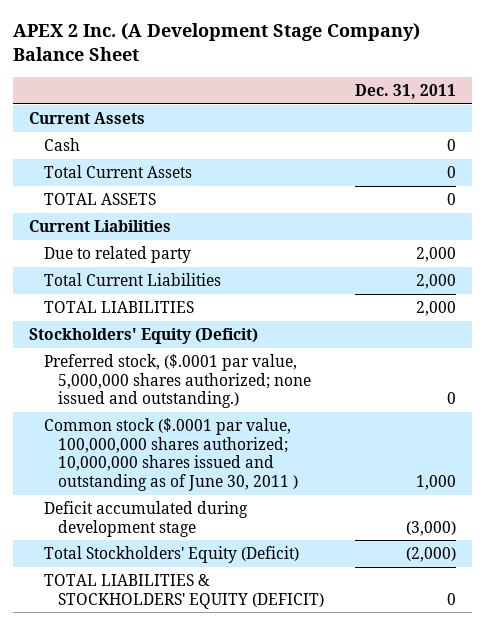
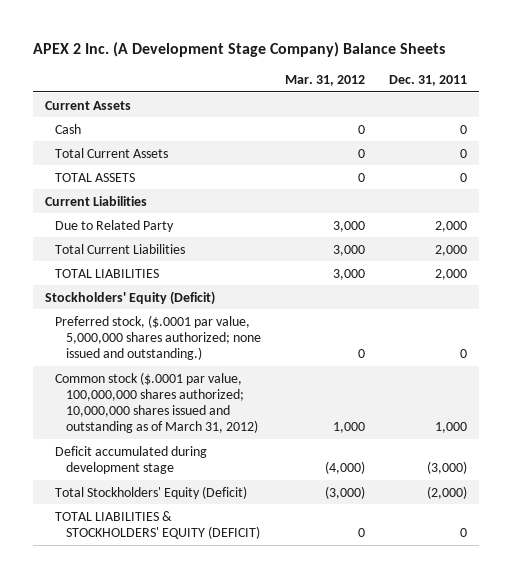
[13,23,421,62] APEX 2 Inc. (A Development Stage Company) Balance Sheet -> [33,41,446,57] APEX 2 Inc. (A Development Stage Company) Balance Sheets
none -> [284,74,365,86] Mar. 31, 2012
[43,245,191,263] Due to related party -> [55,219,175,232] Due to Related Party
[43,417,299,491] Common stock ($.0001 par value, 100,000,000 shares authorized; 10,000,000 shares issued and outstanding as of June 30, 2011 ) -> [55,371,258,433] Common stock ($.0001 par value, 100,000,000 shares authorized; 10,000,000 shares issued and outstanding as of March 31, 2012)

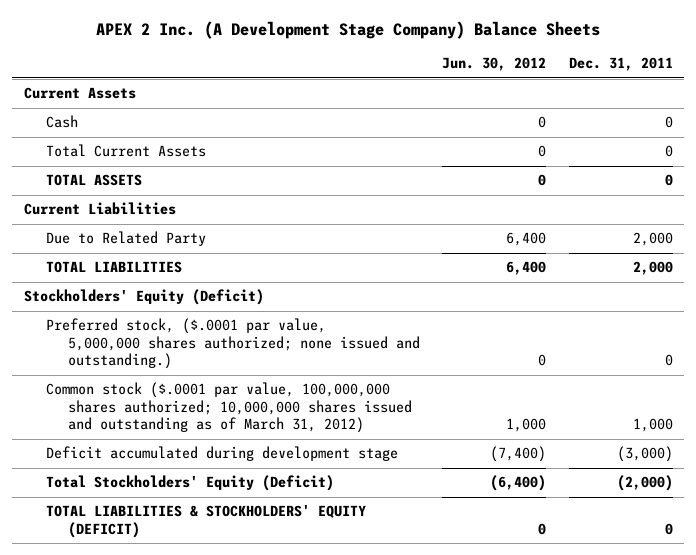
[284,74,365,86] Mar. 31, 2012 -> none
none -> [442,57,547,72] Jun. 30, 2012
[55,243,186,254] Total Current Liabilities -> none

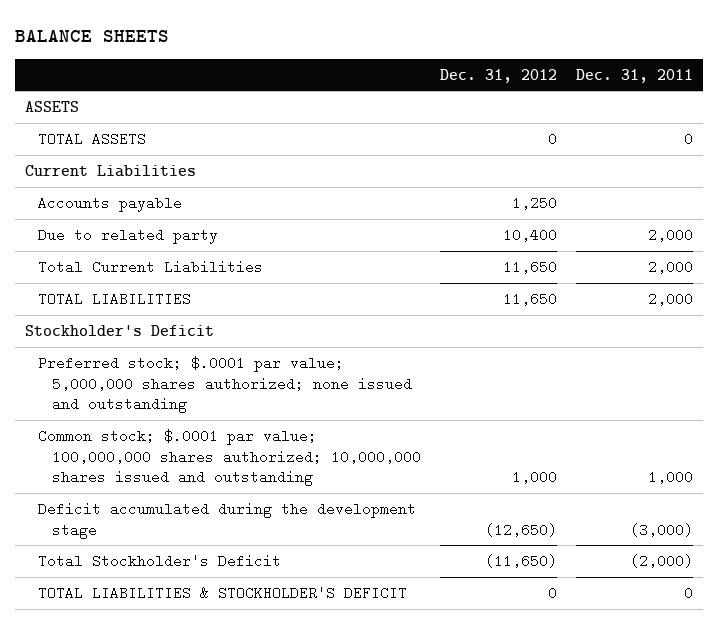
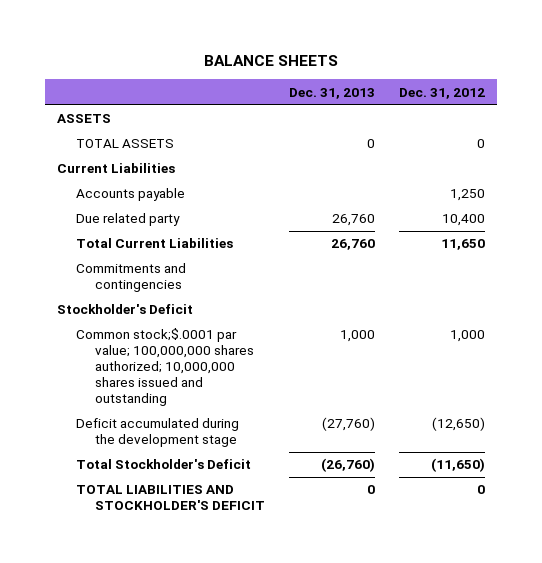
[576,68,694,83] Dec. 31, 2011 -> none
none -> [289,87,376,99] Dec. 31, 2013
[38,228,219,245] Due to related party -> [76,213,181,227] Due related party
[38,292,192,307] TOTAL LIABILITIES -> none
none -> [76,263,187,293] Commitments and contingencies
[38,356,412,414] Preferred stock; $.0001 par value; 5,000,000 shares authorized; none issued and outstanding -> none
[38,429,421,487] Common stock; $.0001 par value; 100,000,000 shares authorized; 10,000,000 shares issued and outstanding -> [76,328,255,407] Common stock;$.0001 par value; 100,000,000 shares authorized; 10,000,000 shares issued and outstanding
[38,586,408,601] TOTAL LIABILITIES & STOCKHOLDER'S DEFICIT -> [76,485,266,511] TOTAL LIABILITIES AND STOCKHOLDER'S DEFICIT

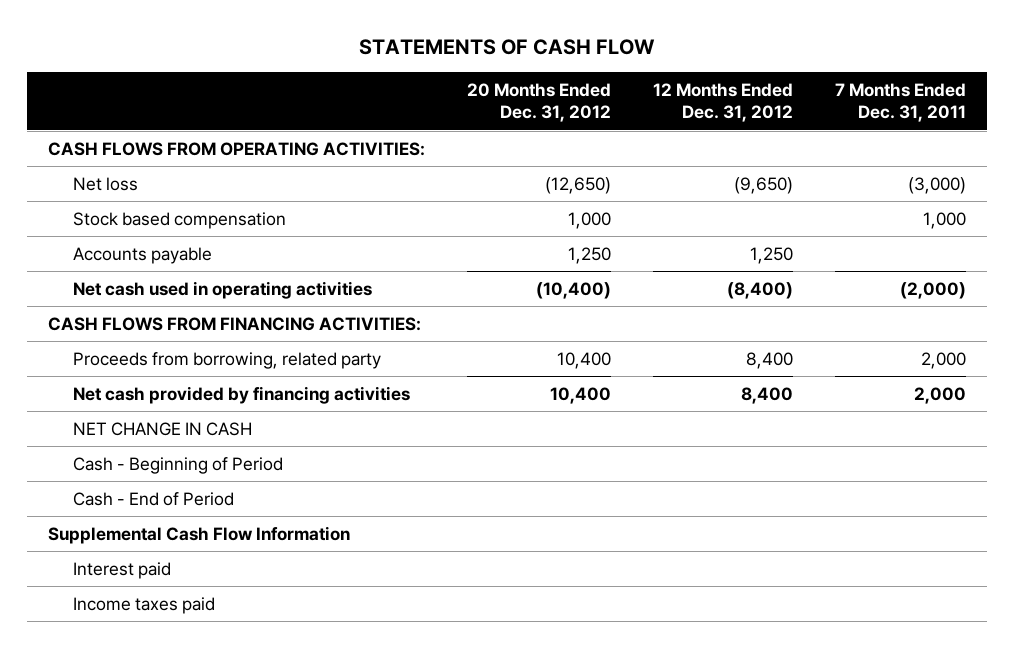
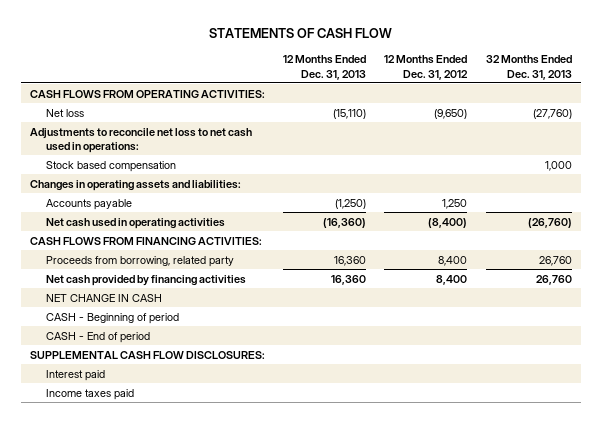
[466,82,611,123] 20 Months Ended Dec. 31, 2012 -> none
[834,82,966,123] 7 Months Ended Dec. 31, 2011 -> none
none -> [283,55,367,80] 12 Months Ended Dec. 31, 2013
none -> [485,55,572,80] 32 Months Ended Dec. 31, 2013
none -> [29,127,252,154] Adjustments to reconcile net loss to net cash used in operations:
none -> [29,179,241,191] Changes in operating assets and liabilities:
[73,456,284,474] Cash - Beginning of Period -> [45,312,179,324] CASH - Beginning of period
[73,491,235,506] Cash - End of Period -> [45,331,150,343] CASH - End of period
[47,525,350,544] Supplemental Cash Flow Information -> [29,350,265,359] SUPPLEMENTAL CASH FLOW DISCLOSURES:

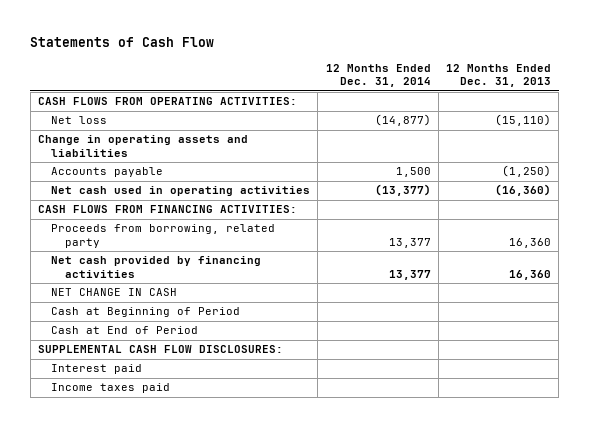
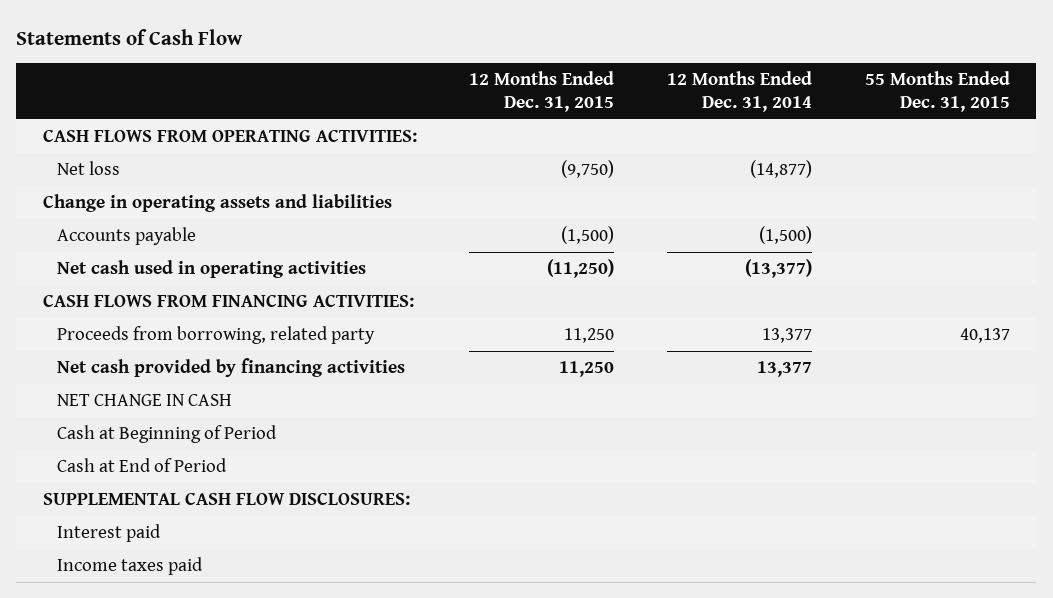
[446,64,552,88] 12 Months Ended Dec. 31, 2013 -> none
none -> [469,71,615,112] 12 Months Ended Dec. 31, 2015
none -> [865,71,1011,112] 55 Months Ended Dec. 31, 2015
[395,167,431,178] 1,500 -> [759,226,813,245] (1,500)

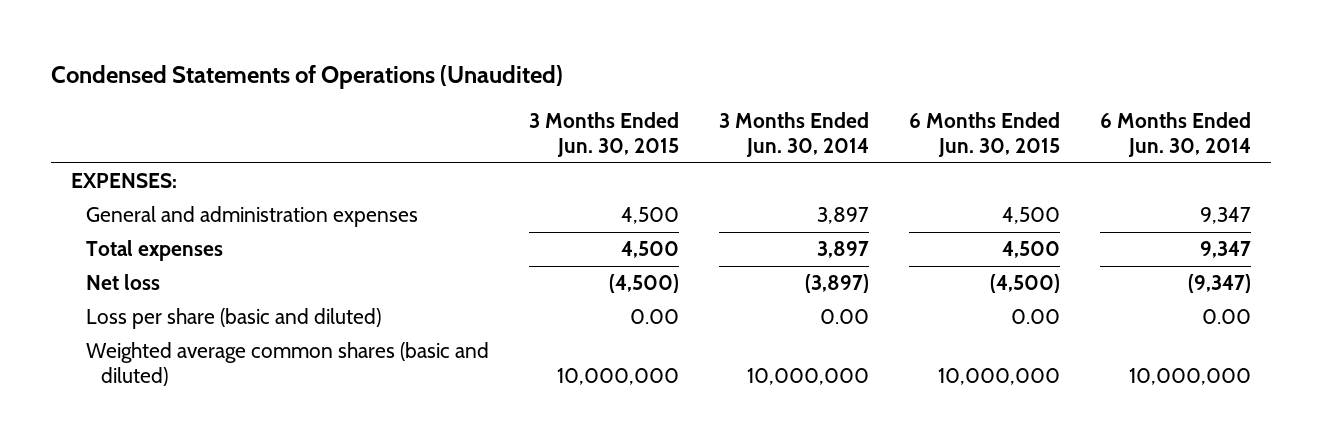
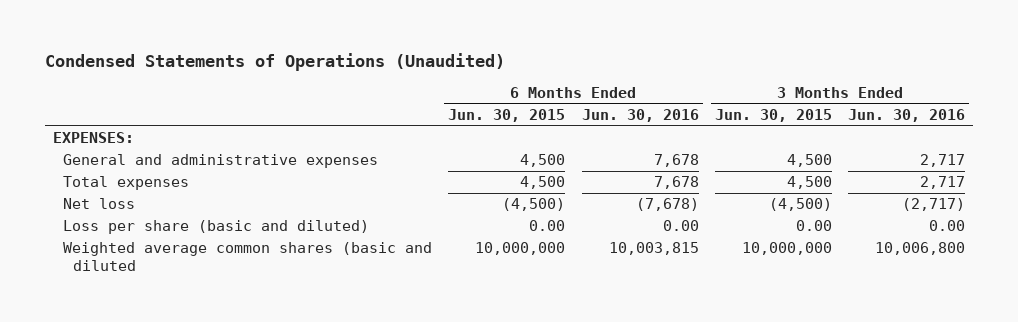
[718,112,869,158] 3 Months Ended Jun. 30, 2014 -> none
[1099,112,1251,158] 6 Months Ended Jun. 30, 2014 -> none
none -> [581,109,699,123] Jun. 30, 2016
none -> [848,109,966,123] Jun. 30, 2016
[85,206,418,228] General and administration expenses -> [62,154,378,169] General and administrative expenses
[85,342,489,386] Weighted average common shares (basic and diluted) -> [62,242,432,271] Weighted average common shares (basic and diluted

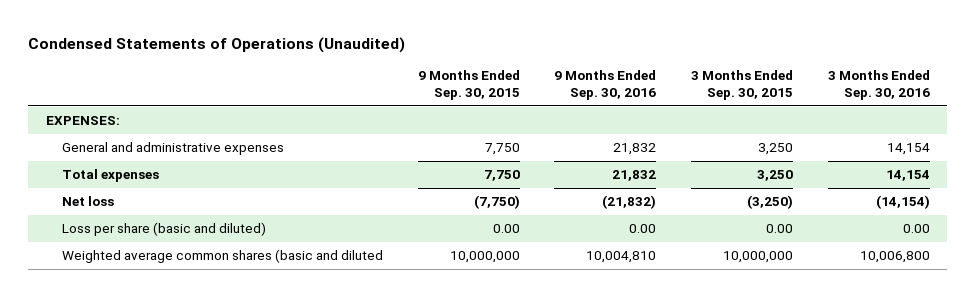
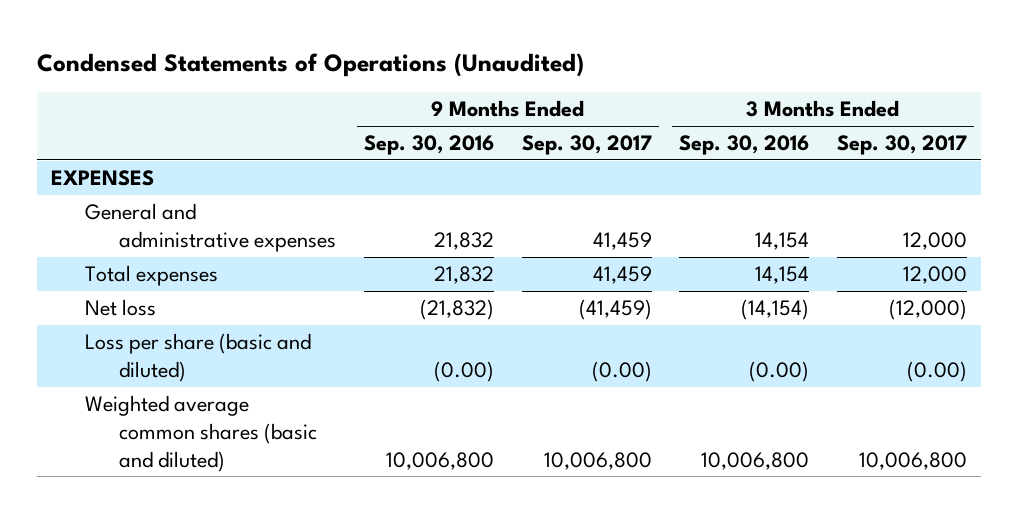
[417,70,520,101] 9 Months Ended Sep. 30, 2015 -> none
[690,70,793,101] 3 Months Ended Sep. 30, 2015 -> none
none -> [521,135,652,156] Sep. 30, 2017
none -> [837,135,968,156] Sep. 30, 2017
[45,116,120,126] EXPENSES: -> [50,170,154,187] EXPENSES
[629,224,657,234] 0.00 -> [434,360,495,382] (0.00)
[902,224,930,234] 0.00 -> [749,360,810,382] (0.00)
[61,249,383,264] Weighted average common shares (basic and diluted -> [85,395,318,472] Weighted average common shares (basic and diluted)
[586,251,657,264] 10,004,810 -> [386,451,495,470] 10,006,800

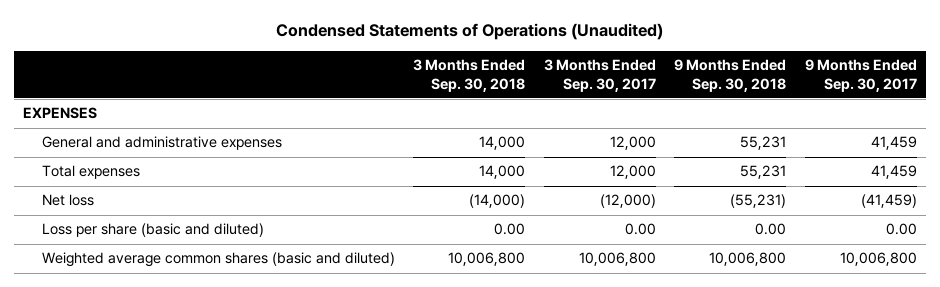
[364,135,495,156] Sep. 30, 2016 -> none
[679,135,810,156] Sep. 30, 2016 -> none
none -> [413,59,526,92] 3 Months Ended Sep. 30, 2018
none -> [674,59,787,92] 9 Months Ended Sep. 30, 2018
[591,360,652,382] (0.00) -> [885,223,917,236] 0.00
[907,360,968,382] (0.00) -> [624,223,656,236] 0.00

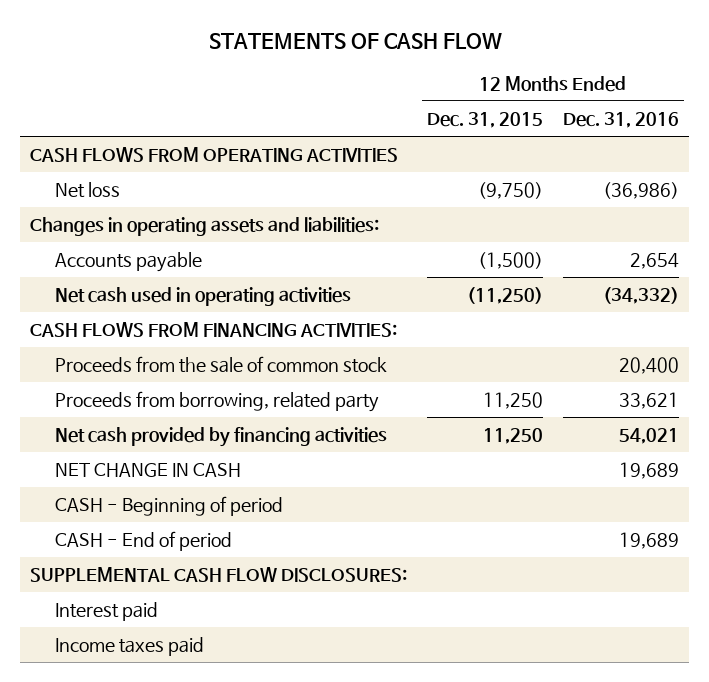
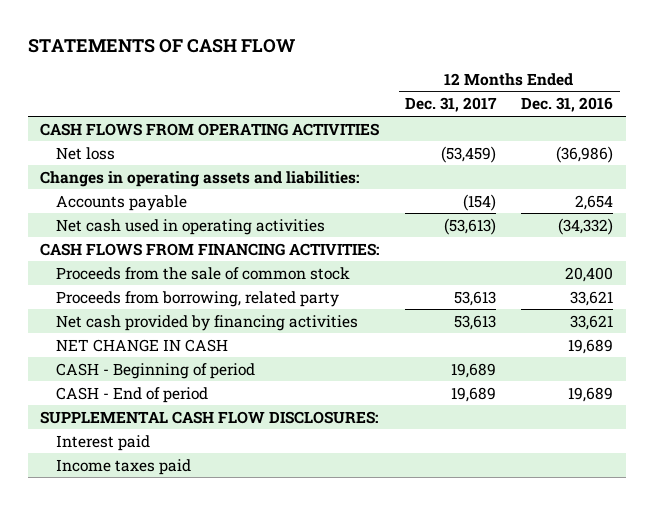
[427,111,544,128] Dec. 31, 2015 -> none
none -> [404,97,497,113] Dec. 31, 2017
[619,428,680,445] 54,021 -> [570,314,614,330] 33,621

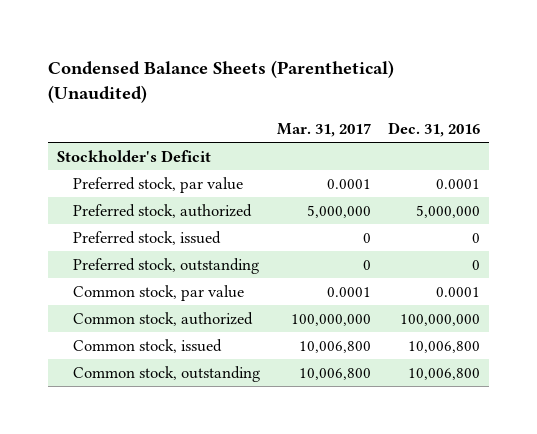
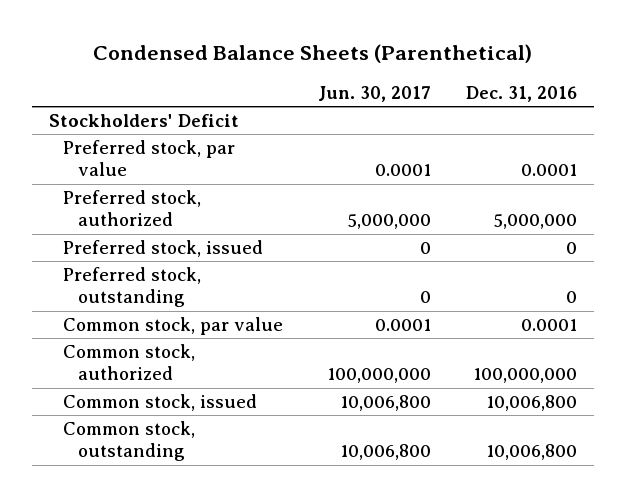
[48,59,395,104] Condensed Balance Sheets (Parenthetical) (Unaudited) -> [92,44,532,64] Condensed Balance Sheets (Parenthetical)
[277,122,372,137] Mar. 31, 2017 -> none
none -> [317,86,431,103] Jun. 30, 2017
[57,149,212,162] Stockholder's Deficit -> [48,114,239,128] Stockholders' Deficit

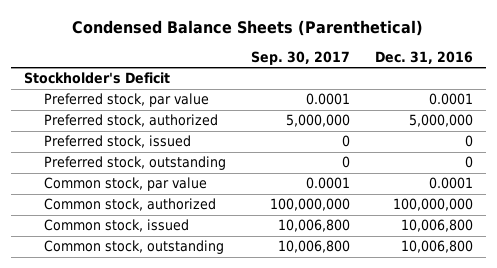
[317,86,431,103] Jun. 30, 2017 -> none
none -> [250,51,350,66] Sep. 30, 2017
[48,114,239,128] Stockholders' Deficit -> [23,72,170,85] Stockholder's Deficit

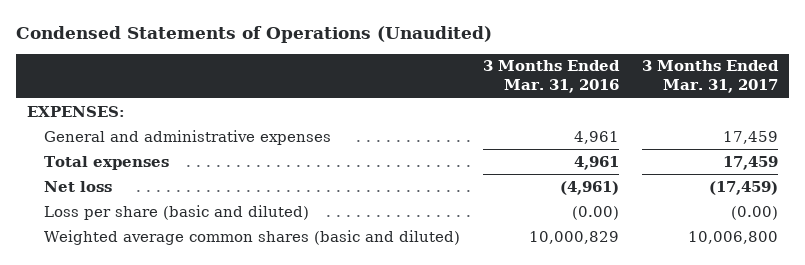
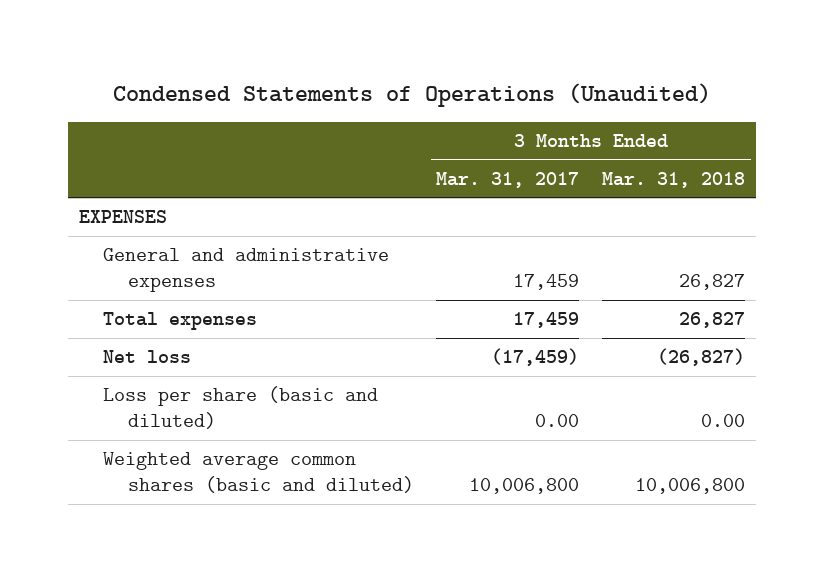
[482,60,620,94] 3 Months Ended Mar. 31, 2016 -> none
none -> [602,171,746,188] Mar. 31, 2018
[27,105,126,117] EXPENSES: -> [79,210,168,224] EXPENSES
[730,205,778,220] (0.00) -> [535,414,580,428] 0.00

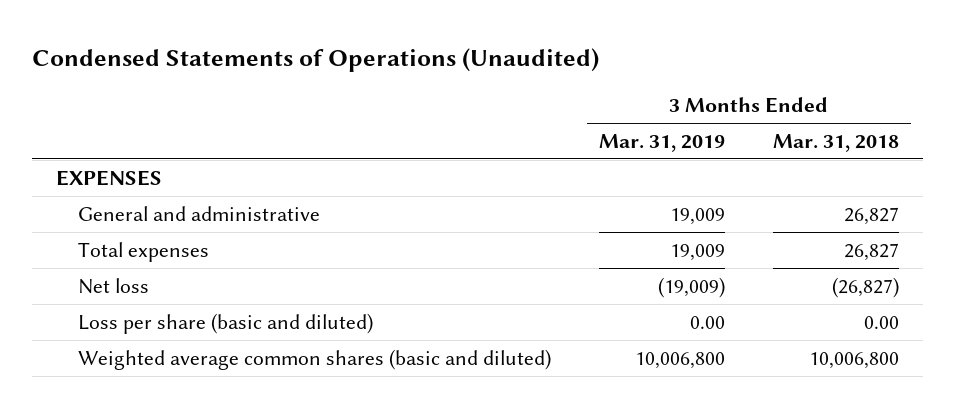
[436,171,580,188] Mar. 31, 2017 -> none
none -> [599,133,726,152] Mar. 31, 2019
[103,248,390,293] General and administrative expenses -> [77,205,320,221] General and administrative

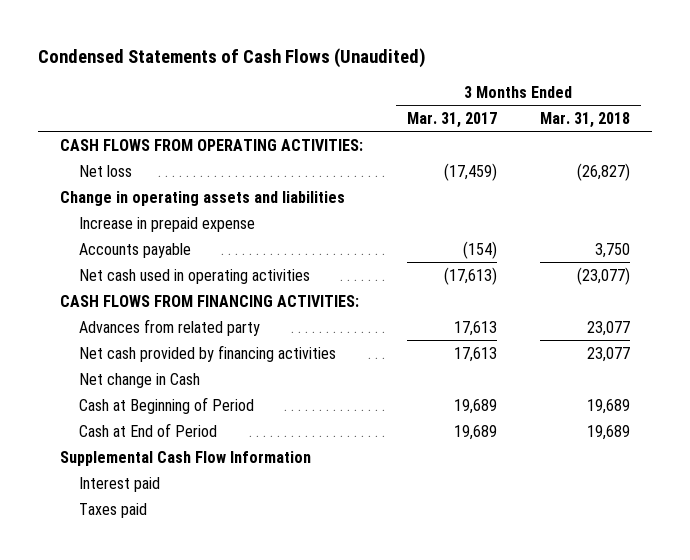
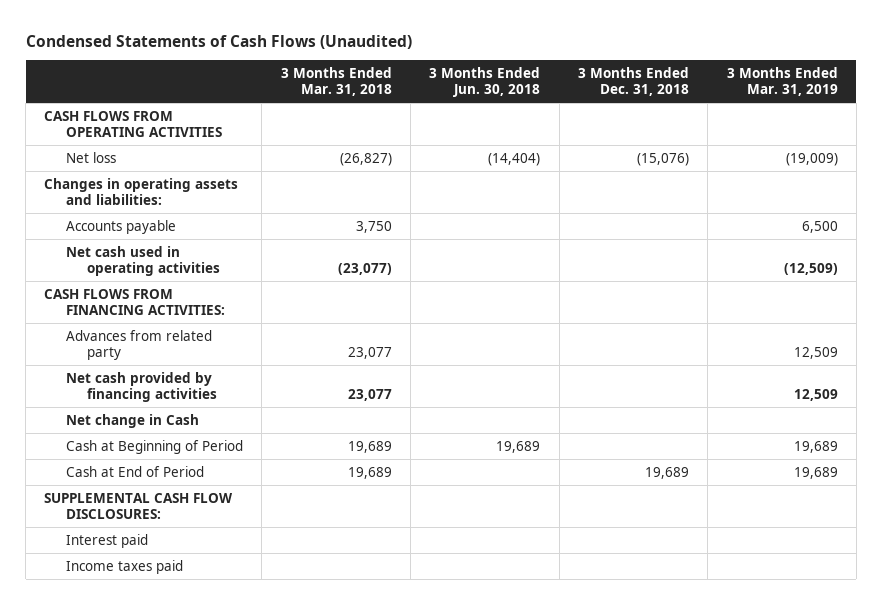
[406,112,497,129] Mar. 31, 2017 -> none
none -> [429,67,541,98] 3 Months Ended Jun. 30, 2018
none -> [577,67,689,97] 3 Months Ended Dec. 31, 2018
none -> [726,67,838,97] 3 Months Ended Mar. 31, 2019
[60,138,364,151] CASH FLOWS FROM OPERATING ACTIVITIES: -> [44,111,222,137] CASH FLOWS FROM OPERATING ACTIVITIES
[78,216,255,232] Increase in prepaid expense -> none
[60,190,346,206] Change in operating assets and liabilities -> [44,178,239,205] Changes in operating assets and liabilities:
[60,450,312,466] Supplemental Cash Flow Information -> [44,493,234,519] SUPPLEMENTAL CASH FLOW DISCLOSURES:
[78,502,147,518] Taxes paid -> [65,560,183,575] Income taxes paid

